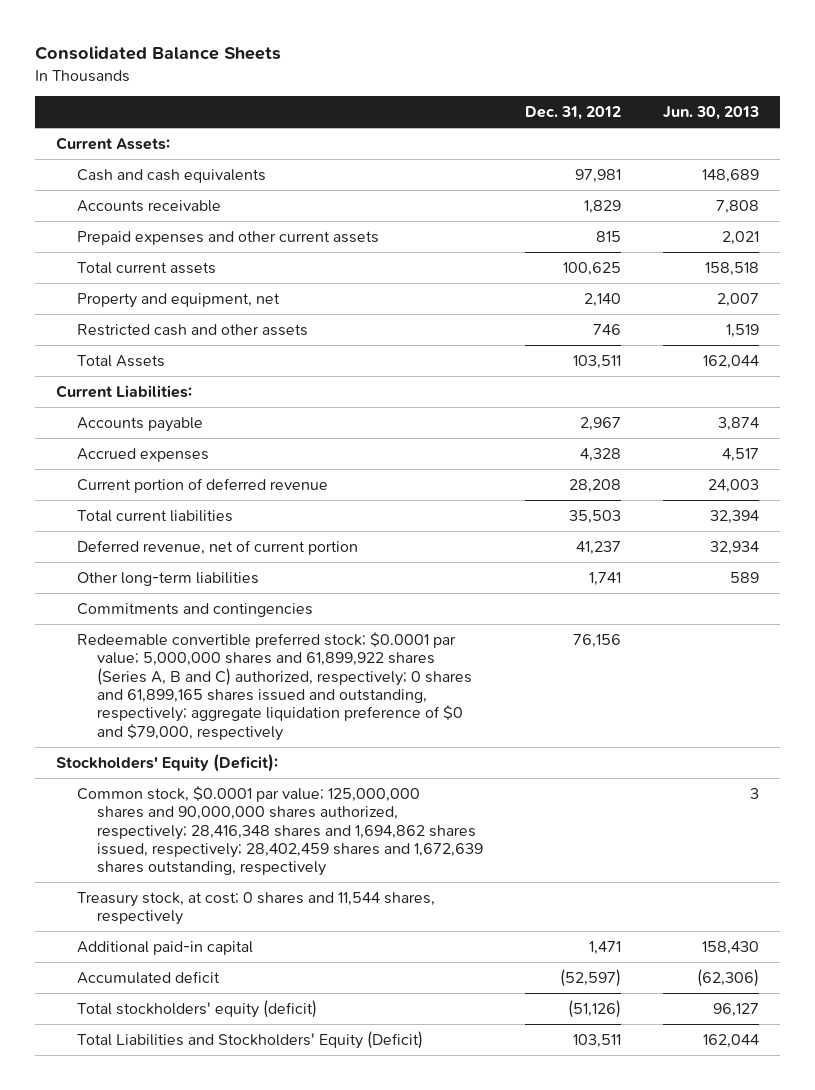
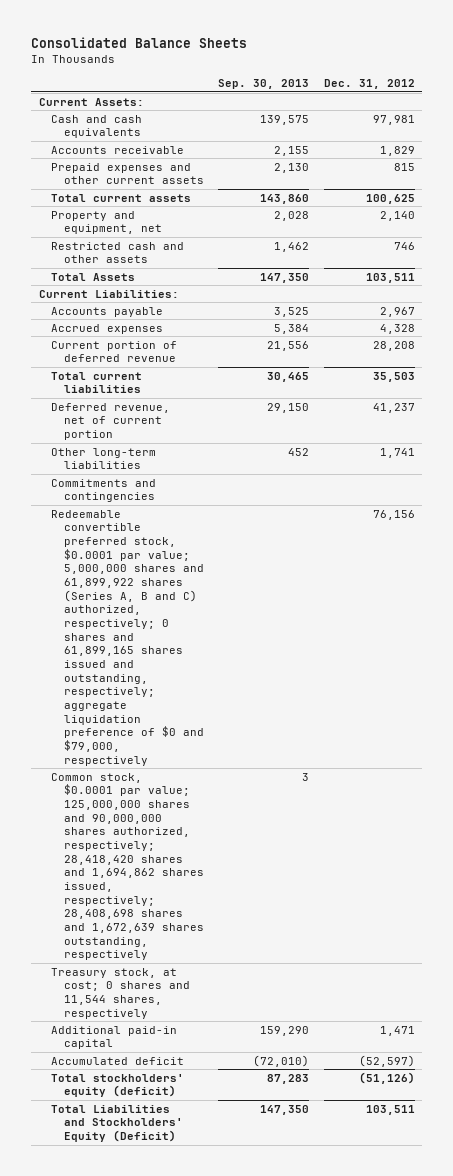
[663,106,760,121] Jun. 30, 2013 -> none
none -> [218,78,310,89] Sep. 30, 2013
[55,753,278,772] Stockholders' Equity (Deficit): -> none
[76,631,473,741] Redeemable convertible preferred stock; $0.0001 par value; 5,000,000 shares and 61,899,922 shares (Series A, B and C) authorized, respectively; 0 shares and 61,899,165 shares issued and outstanding, respectively; aggregate liquidation preference of $0 and $79,000, respectively -> [51,509,205,766] Redeemable convertible preferred stock, $0.0001 par value; 5,000,000 shares and 61,899,922 shares (Series A, B and C) authorized, respectively; 0 shares and 61,899,165 shares issued and outstanding, respectively; aggregate liquidation preference of $0 and $79,000, respectively
[76,785,484,877] Common stock, $0.0001 par value; 125,000,000 shares and 90,000,000 shares authorized, respectively; 28,416,348 shares and 1,694,862 shares issued, respectively; 28,402,459 shares and 1,672,639 shares outstanding, respectively -> [51,772,205,961] Common stock, $0.0001 par value; 125,000,000 shares and 90,000,000 shares authorized, respectively; 28,418,420 shares and 1,694,862 shares issued, respectively; 28,408,698 shares and 1,672,639 shares outstanding, respectively

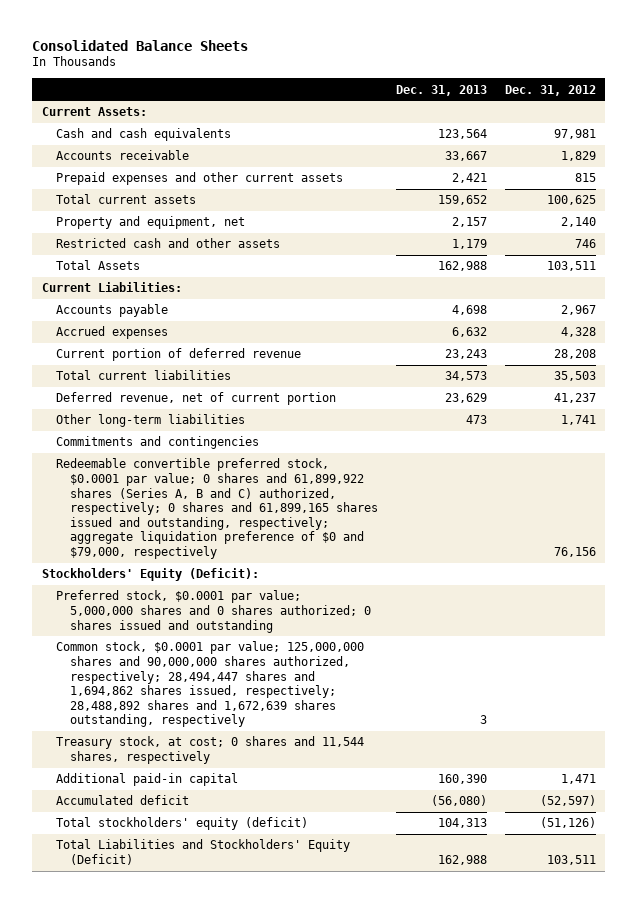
[218,78,310,89] Sep. 30, 2013 -> none
none -> [395,84,487,96] Dec. 31, 2013
[51,509,205,766] Redeemable convertible preferred stock, $0.0001 par value; 5,000,000 shares and 61,899,922 shares (Series A, B and C) authorized, respectively; 0 shares and 61,899,165 shares issued and outstanding, respectively; aggregate liquidation preference of $0 and $79,000, respectively -> [55,458,378,559] Redeemable convertible preferred stock, $0.0001 par value; 0 shares and 61,899,922 shares (Series A, B and C) authorized, respectively; 0 shares and 61,899,165 shares issued and outstanding, respectively; aggregate liquidation preference of $0 and $79,000, respectively
none -> [41,568,259,582] Stockholders' Equity (Deficit):
none -> [55,590,371,633] Preferred stock, $0.0001 par value; 5,000,000 shares and 0 shares authorized; 0 shares issued and outstanding
[51,772,205,961] Common stock, $0.0001 par value; 125,000,000 shares and 90,000,000 shares authorized, respectively; 28,418,420 shares and 1,694,862 shares issued, respectively; 28,408,698 shares and 1,672,639 shares outstanding, respectively -> [55,641,364,728] Common stock, $0.0001 par value; 125,000,000 shares and 90,000,000 shares authorized, respectively; 28,494,447 shares and 1,694,862 shares issued, respectively; 28,488,892 shares and 1,672,639 shares outstanding, respectively

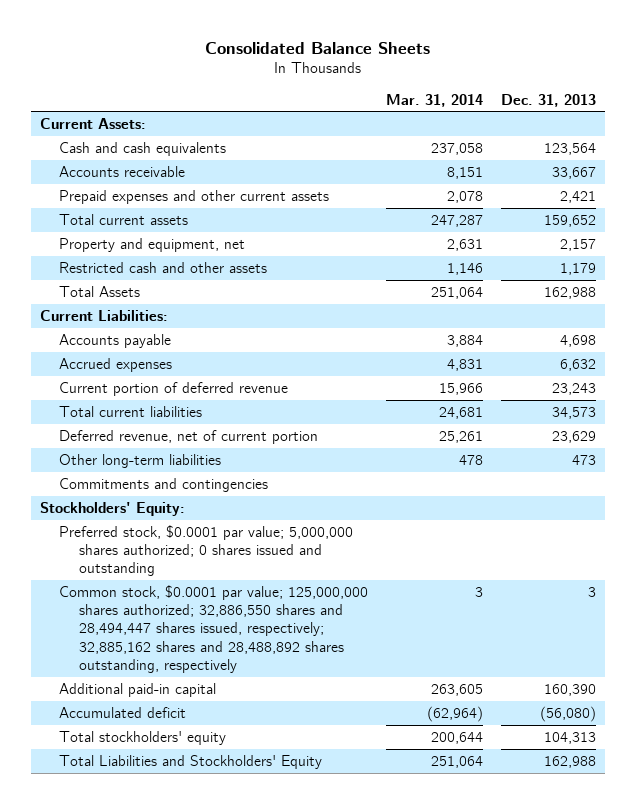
[504,84,596,96] Dec. 31, 2012 -> none
none -> [385,93,483,107] Mar. 31, 2014
[55,458,378,559] Redeemable convertible preferred stock, $0.0001 par value; 0 shares and 61,899,922 shares (Series A, B and C) authorized, respectively; 0 shares and 61,899,165 shares issued and outstanding, respectively; aggregate liquidation preference of $0 and $79,000, respectively -> none
[55,736,364,764] Treasury stock, at cost; 0 shares and 11,544 shares, respectively -> none
[41,568,259,582] Stockholders' Equity (Deficit): -> [39,501,185,516] Stockholders' Equity:
[55,590,371,633] Preferred stock, $0.0001 par value; 5,000,000 shares and 0 shares authorized; 0 shares issued and outstanding -> [59,524,354,577] Preferred stock, $0.0001 par value; 5,000,000 shares authorized; 0 shares issued and outstanding
[55,641,364,728] Common stock, $0.0001 par value; 125,000,000 shares and 90,000,000 shares authorized, respectively; 28,494,447 shares and 1,694,862 shares issued, respectively; 28,488,892 shares and 1,672,639 shares outstanding, respectively -> [59,584,369,674] Common stock, $0.0001 par value; 125,000,000 shares authorized; 32,886,550 shares and 28,494,447 shares issued, respectively; 32,885,162 shares and 28,488,892 shares outstanding, respectively
[55,817,308,831] Total stockholders' equity (deficit) -> [59,730,227,745] Total stockholders' equity
[55,839,350,865] Total Liabilities and Stockholders' Equity (Deficit) -> [59,754,323,769] Total Liabilities and Stockholders' Equity

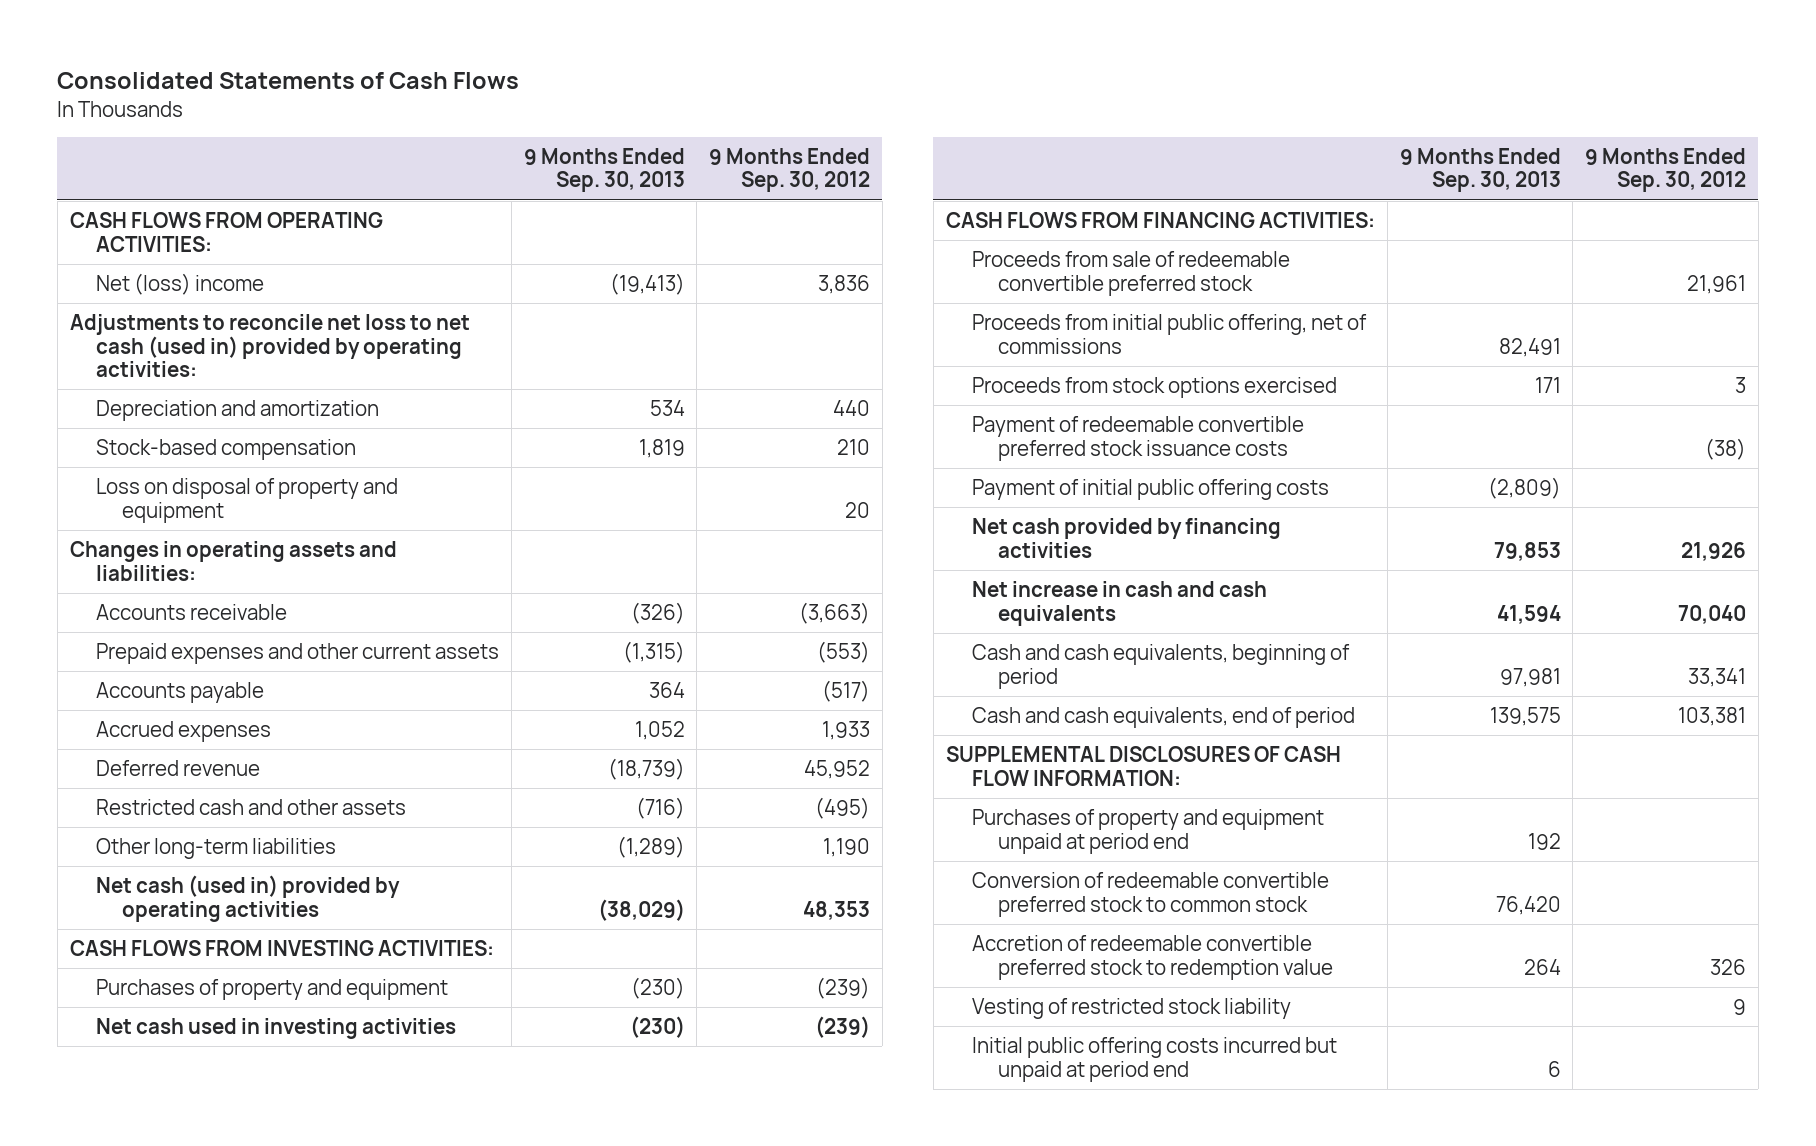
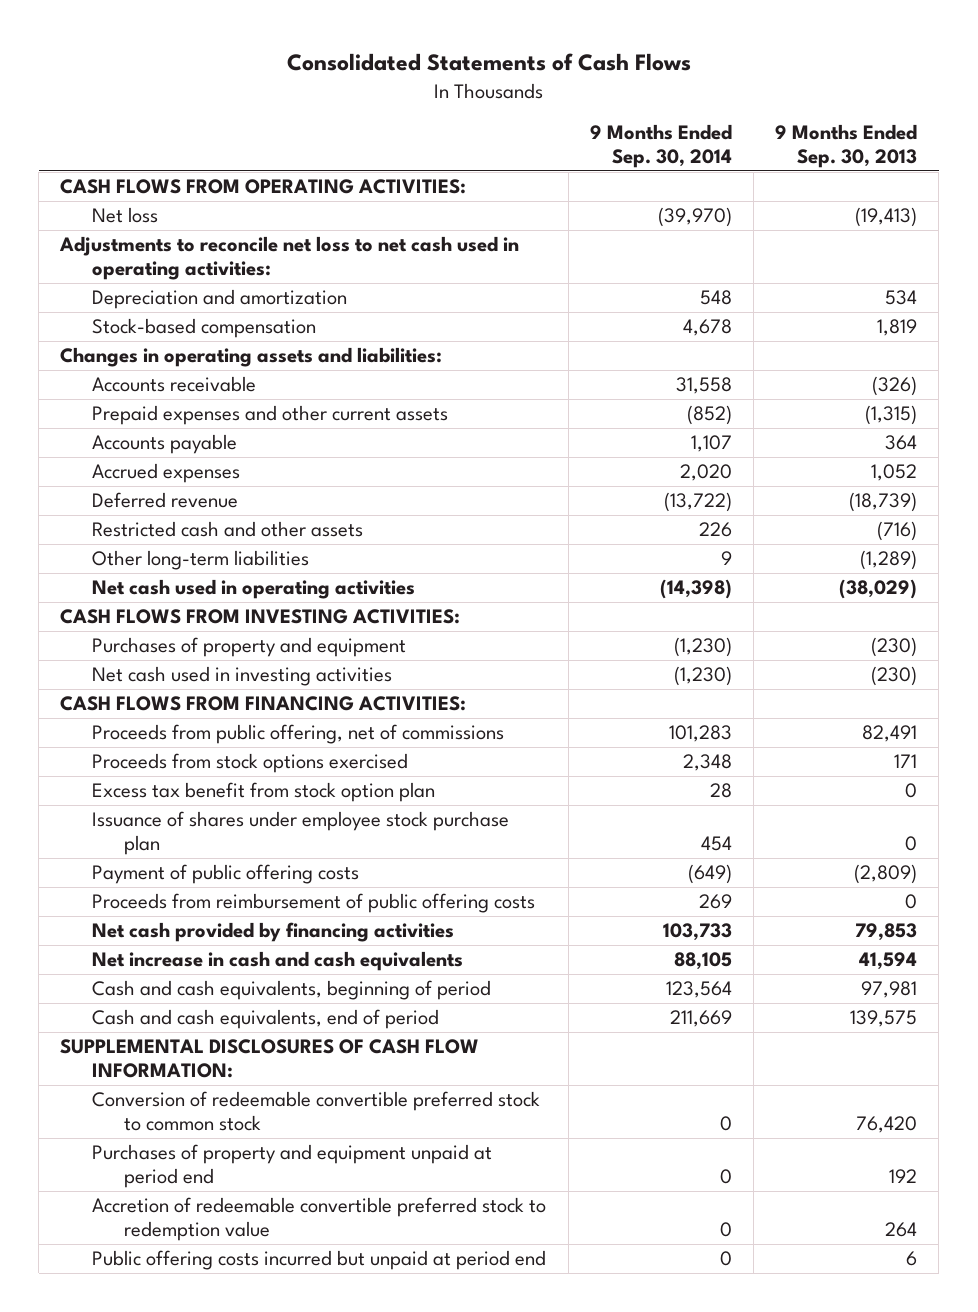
[709,148,871,193] 9 Months Ended Sep. 30, 2012 -> none
none -> [589,124,732,168] 9 Months Ended Sep. 30, 2014
[96,273,265,296] Net (loss) income -> [92,207,159,224] Net loss
[69,314,470,377] Adjustments to reconcile net loss to net cash (used in) provided by operating activities: -> [59,236,520,281] Adjustments to reconcile net loss to net cash used in operating activities:
[96,478,399,523] Loss on disposal of property and equipment -> none
[96,875,401,922] Net cash (used in) provided by operating activities -> [92,579,416,600] Net cash used in operating activities
[972,251,1291,296] Proceeds from sale of redeemable convertible preferred stock -> none
[972,314,1368,354] Proceeds from initial public offering, net of commissions -> [92,724,505,745] Proceeds from public offering, net of commissions
[972,416,1305,461] Payment of redeemable convertible preferred stock issuance costs -> none
none -> [92,782,436,803] Excess tax benefit from stock option plan
none -> [92,811,510,856] Issuance of shares under employee stock purchase plan
[972,479,1330,501] Payment of initial public offering costs -> [92,864,360,885] Payment of public offering costs
none -> [92,893,536,914] Proceeds from reimbursement of public offering costs
[972,809,1325,854] Purchases of property and equipment unpaid at period end -> [92,1144,493,1189] Purchases of property and equipment unpaid at period end
[972,998,1292,1020] Vesting of restricted stock liability -> none
[972,1037,1338,1082] Initial public offering costs incurred but unpaid at period end -> [92,1250,547,1271] Public offering costs incurred but unpaid at period end

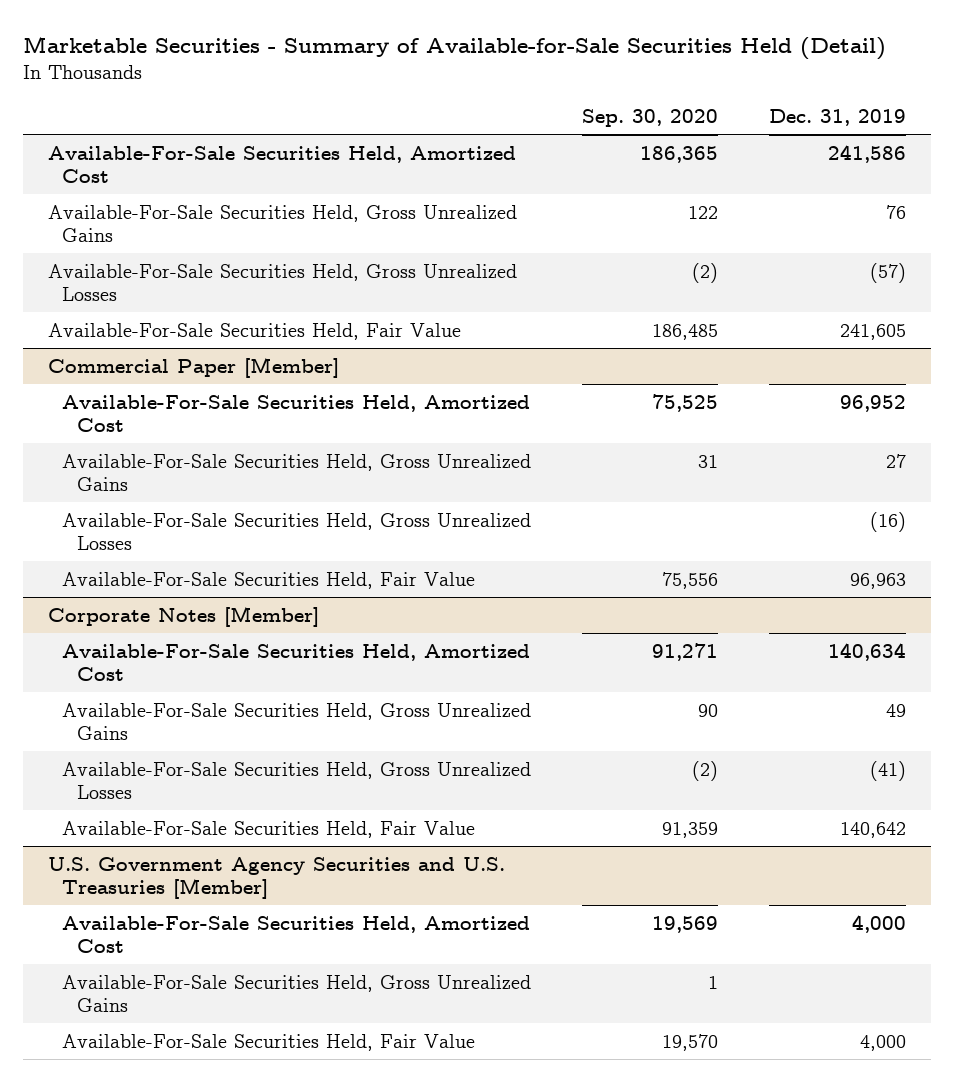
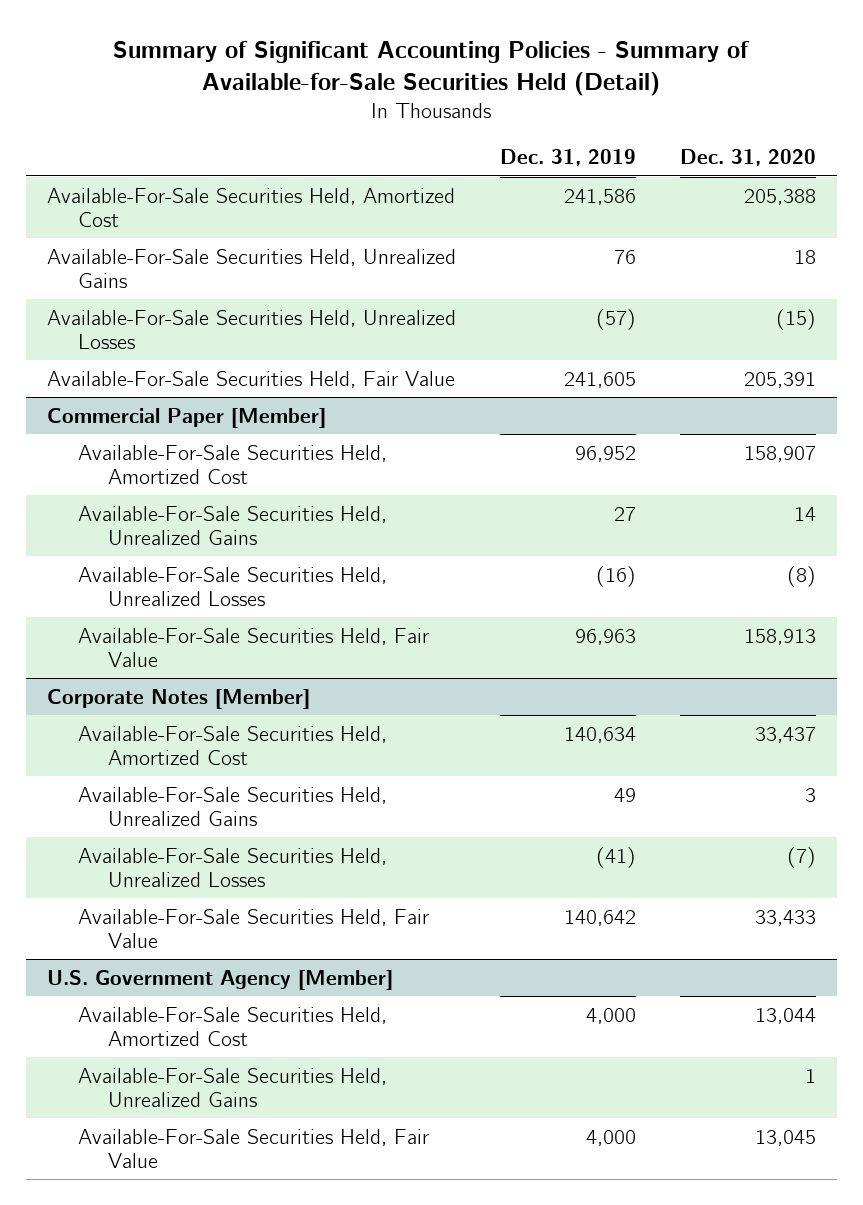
[22,35,886,60] Marketable Securities - Summary of Available-for-Sale Securities Held (Detail) -> [113,40,751,96] Summary of Significant Accounting Policies - Summary of Available-for-Sale Securities Held (Detail)
[582,108,719,127] Sep. 30, 2020 -> none
none -> [679,148,816,166] Dec. 31, 2020
[48,204,518,242] Available-For-Sale Securities Held, Gross Unrealized Gains -> [47,248,457,288] Available-For-Sale Securities Held, Unrealized Gains
[48,263,518,301] Available-For-Sale Securities Held, Gross Unrealized Losses -> [47,309,457,349] Available-For-Sale Securities Held, Unrealized Losses
[62,453,532,491] Available-For-Sale Securities Held, Gross Unrealized Gains -> [77,505,387,545] Available-For-Sale Securities Held, Unrealized Gains
[62,512,532,550] Available-For-Sale Securities Held, Gross Unrealized Losses -> [77,566,387,606] Available-For-Sale Securities Held, Unrealized Losses
[62,702,532,740] Available-For-Sale Securities Held, Gross Unrealized Gains -> [77,786,387,826] Available-For-Sale Securities Held, Unrealized Gains
[62,761,532,799] Available-For-Sale Securities Held, Gross Unrealized Losses -> [77,847,387,887] Available-For-Sale Securities Held, Unrealized Losses
[48,856,506,899] U.S. Government Agency Securities and U.S. Treasuries [Member] -> [47,969,394,990] U.S. Government Agency [Member]
[62,974,532,1012] Available-For-Sale Securities Held, Gross Unrealized Gains -> [77,1067,387,1107] Available-For-Sale Securities Held, Unrealized Gains

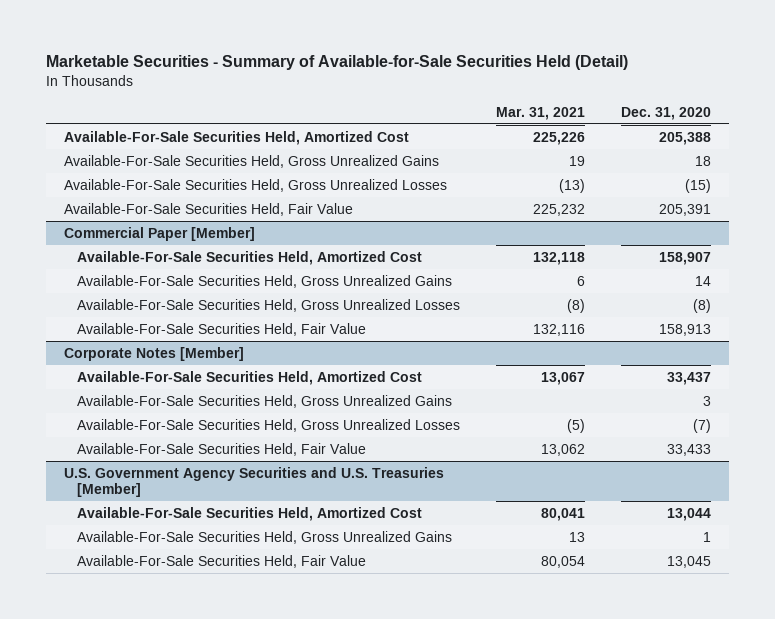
[113,40,751,96] Summary of Significant Accounting Policies - Summary of Available-for-Sale Securities Held (Detail) -> [45,55,628,71] Marketable Securities - Summary of Available-for-Sale Securities Held (Detail)
[499,148,636,166] Dec. 31, 2019 -> none
none -> [496,106,586,120] Mar. 31, 2021
[47,248,457,288] Available-For-Sale Securities Held, Unrealized Gains -> [63,154,439,168] Available-For-Sale Securities Held, Gross Unrealized Gains
[47,309,457,349] Available-For-Sale Securities Held, Unrealized Losses -> [63,178,447,192] Available-For-Sale Securities Held, Gross Unrealized Losses
[77,505,387,545] Available-For-Sale Securities Held, Unrealized Gains -> [76,274,452,288] Available-For-Sale Securities Held, Gross Unrealized Gains
[77,566,387,606] Available-For-Sale Securities Held, Unrealized Losses -> [76,298,460,312] Available-For-Sale Securities Held, Gross Unrealized Losses
[77,786,387,826] Available-For-Sale Securities Held, Unrealized Gains -> [76,394,452,408] Available-For-Sale Securities Held, Gross Unrealized Gains
[77,847,387,887] Available-For-Sale Securities Held, Unrealized Losses -> [76,418,460,432] Available-For-Sale Securities Held, Gross Unrealized Losses
[47,969,394,990] U.S. Government Agency [Member] -> [63,466,444,497] U.S. Government Agency Securities and U.S. Treasuries [Member]
[77,1067,387,1107] Available-For-Sale Securities Held, Unrealized Gains -> [76,530,452,544] Available-For-Sale Securities Held, Gross Unrealized Gains

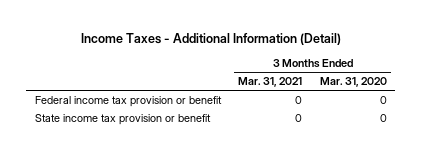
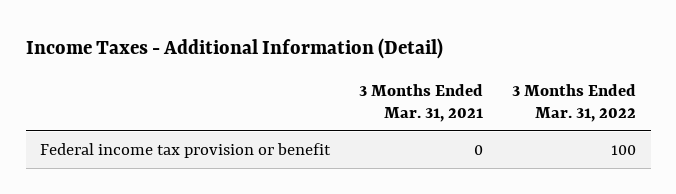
[319,77,387,88] Mar. 31, 2020 -> none
none -> [512,84,637,123] 3 Months Ended Mar. 31, 2022
[34,113,211,125] State income tax provision or benefit -> none

